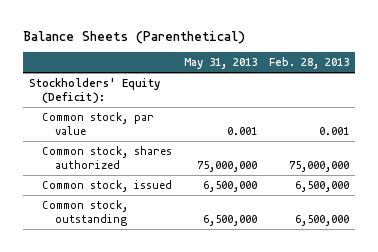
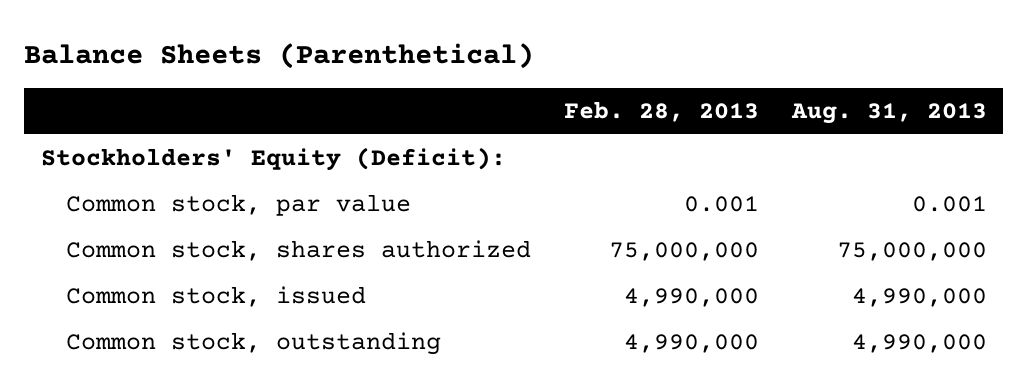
[184,58,258,70] May 31, 2013 -> none
none -> [790,103,987,125] Aug. 31, 2013
[295,181,350,193] 6,500,000 -> [623,288,759,308] 4,990,000
[295,214,350,226] 6,500,000 -> [623,334,759,354] 4,990,000

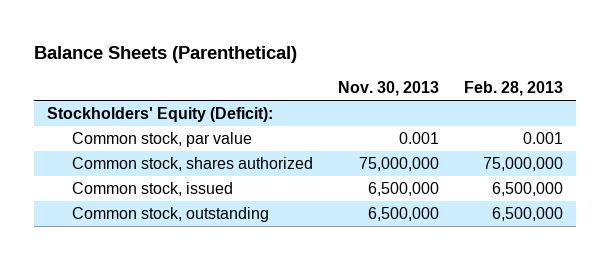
[790,103,987,125] Aug. 31, 2013 -> none
none -> [337,81,439,97] Nov. 30, 2013
[623,288,759,308] 4,990,000 -> [492,182,564,197] 6,500,000
[623,334,759,354] 4,990,000 -> [492,207,564,222] 6,500,000

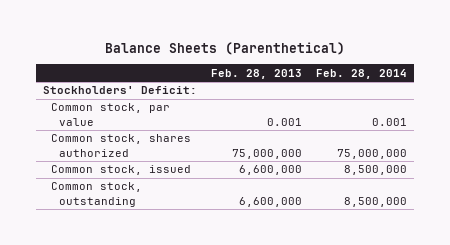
[337,81,439,97] Nov. 30, 2013 -> none
none -> [315,68,407,79] Feb. 28, 2014
[46,107,273,123] Stockholders' Equity (Deficit): -> [43,86,198,95] Stockholders' Deficit:
[492,182,564,197] 6,500,000 -> [238,165,302,176] 6,600,000
[492,207,564,222] 6,500,000 -> [238,196,302,207] 6,600,000

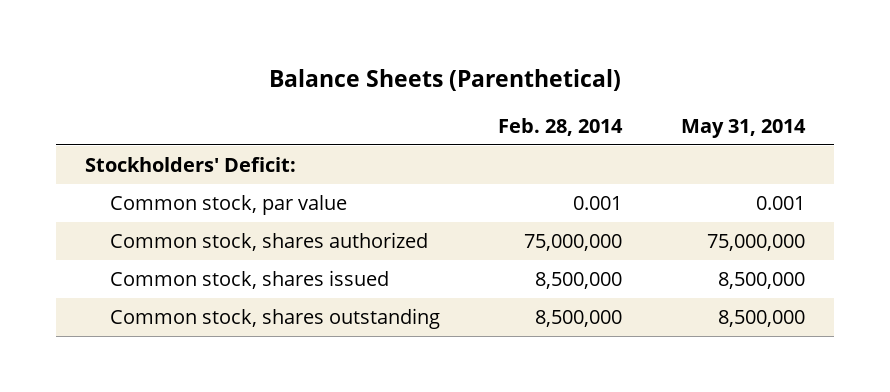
[210,68,302,79] Feb. 28, 2013 -> none
none -> [680,118,806,138] May 31, 2014
[50,165,191,176] Common stock, issued -> [109,270,389,290] Common stock, shares issued
[50,182,142,207] Common stock, outstanding -> [109,308,440,330] Common stock, shares outstanding

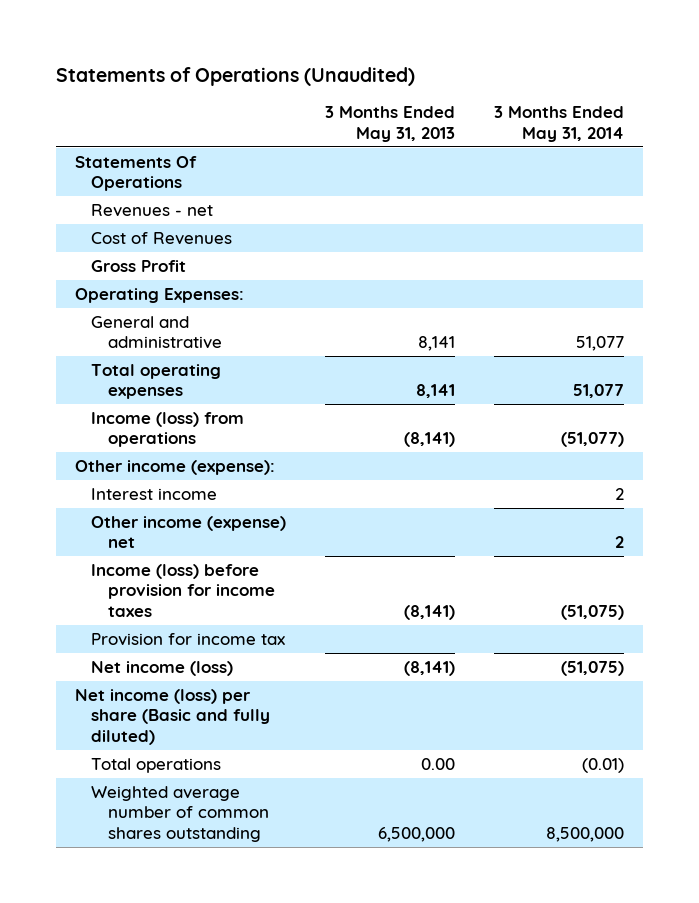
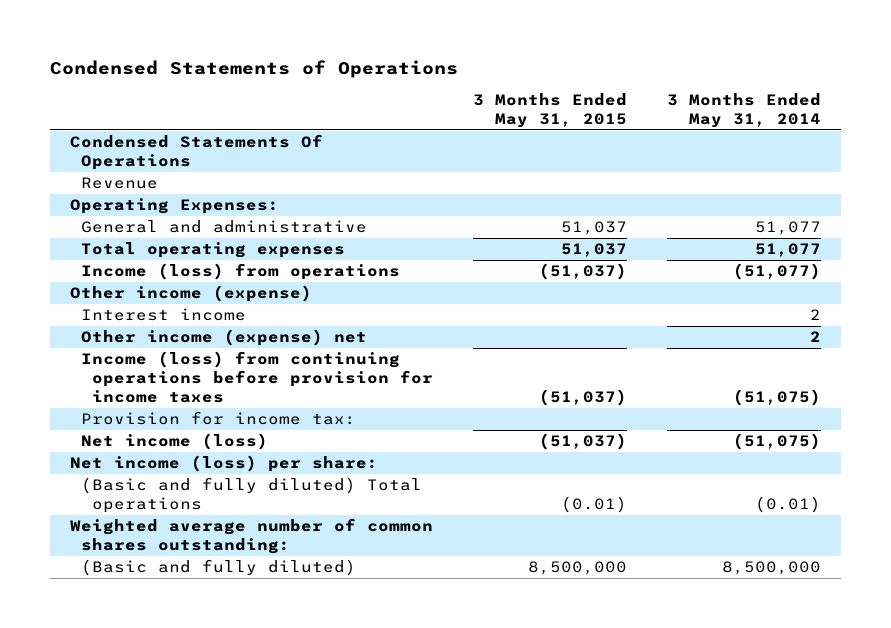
[55,66,415,86] Statements of Operations (Unaudited) -> [50,59,459,78] Condensed Statements of Operations
[325,106,456,142] 3 Months Ended May 31, 2013 -> none
none -> [473,93,628,128] 3 Months Ended May 31, 2015
[91,231,233,245] Cost of Revenues -> none
[91,259,187,272] Gross Profit -> none
[74,155,197,192] Statements Of Operations -> [70,134,324,171] Condensed Statements Of Operations
[91,203,214,217] Revenues - net -> [81,177,159,190] Revenue
[74,459,275,475] Other income (expense): -> [70,285,313,303] Other income (expense)
[91,563,275,617] Income (loss) before provision for income taxes -> [81,351,433,403] Income (loss) from continuing operations before provision for income taxes
[91,632,286,646] Provision for income tax -> [81,411,357,426] Provision for income tax:
[74,688,271,745] Net income (loss) per share (Basic and fully diluted) -> [70,455,379,473] Net income (loss) per share:
[91,757,222,773] Total operations -> [81,477,423,514] (Basic and fully diluted) Total operations
none -> [70,518,434,555] Weighted average number of common shares outstanding:
[91,785,269,842] Weighted average number of common shares outstanding -> [81,559,357,577] (Basic and fully diluted)

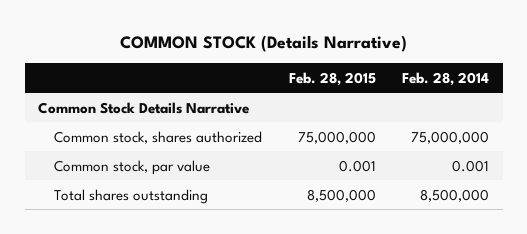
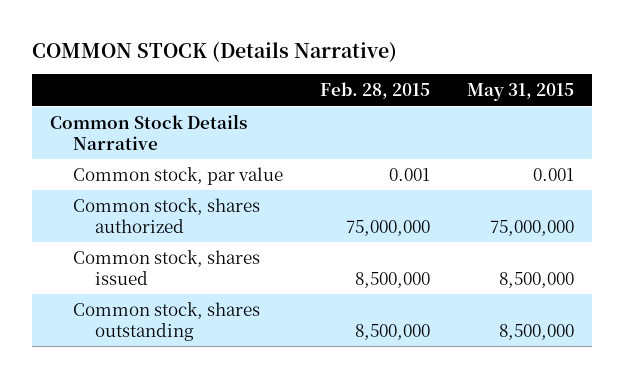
[402,71,490,86] Feb. 28, 2014 -> none
none -> [466,83,574,102] May 31, 2015
[53,130,262,144] Common stock, shares authorized -> [72,197,260,234] Common stock, shares authorized
none -> [72,249,260,286] Common stock, shares issued
[53,188,208,204] Total shares outstanding -> [72,301,260,342] Common stock, shares outstanding

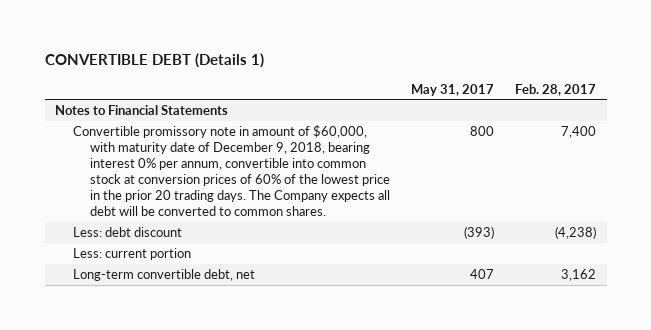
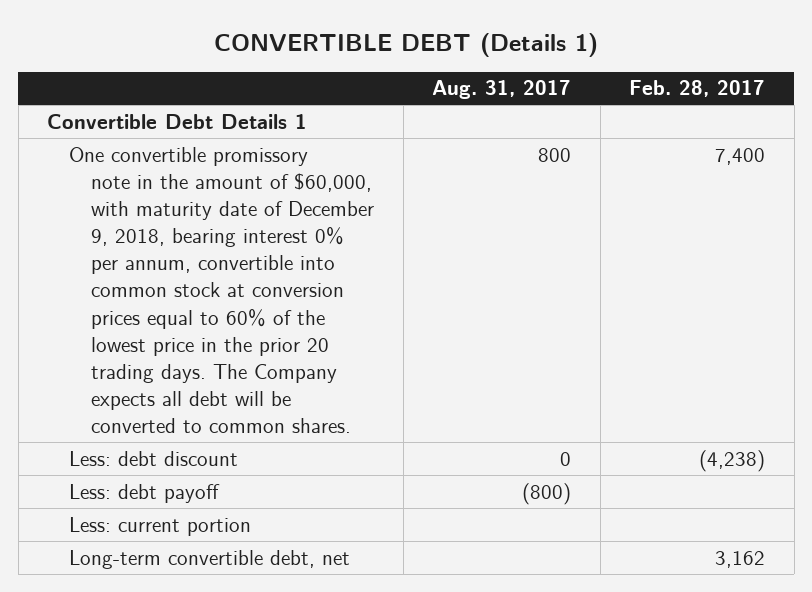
[411,83,495,96] May 31, 2017 -> none
none -> [432,80,572,100] Aug. 31, 2017
[55,105,229,116] Notes to Financial Statements -> none
none -> [47,113,308,129] Convertible Debt Details 1
[72,125,391,216] Convertible promissory note in amount of $60,000, with maturity date of December 9, 2018, bearing interest 0% per annum, convertible into common stock at conversion prices of 60% of the lowest price in the prior 20 trading days. The Company expects all debt will be converted to common shares. -> [69,146,375,434] One convertible promissory note in the amount of $60,000, with maturity date of December 9, 2018, bearing interest 0% per annum, convertible into common stock at conversion prices equal to 60% of the lowest price in the prior 20 trading days. The Company expects all debt will be converted to common shares.
none -> [69,483,221,503] Less: debt payoff

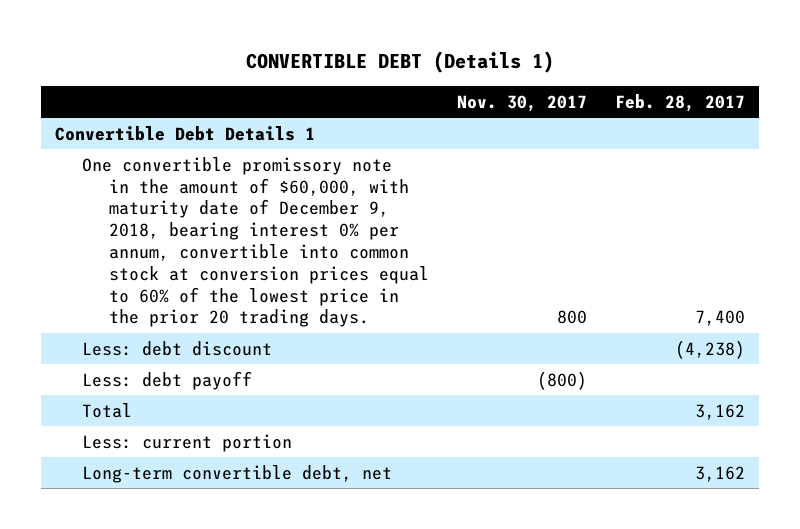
[432,80,572,100] Aug. 31, 2017 -> none
none -> [456,94,587,112] Nov. 30, 2017
[69,146,375,434] One convertible promissory note in the amount of $60,000, with maturity date of December 9, 2018, bearing interest 0% per annum, convertible into common stock at conversion prices equal to 60% of the lowest price in the prior 20 trading days. The Company expects all debt will be converted to common shares. -> [81,156,429,328] One convertible promissory note in the amount of $60,000, with maturity date of December 9, 2018, bearing interest 0% per annum, convertible into common stock at conversion prices equal to 60% of the lowest price in the prior 20 trading days.
none -> [81,402,132,418] Total

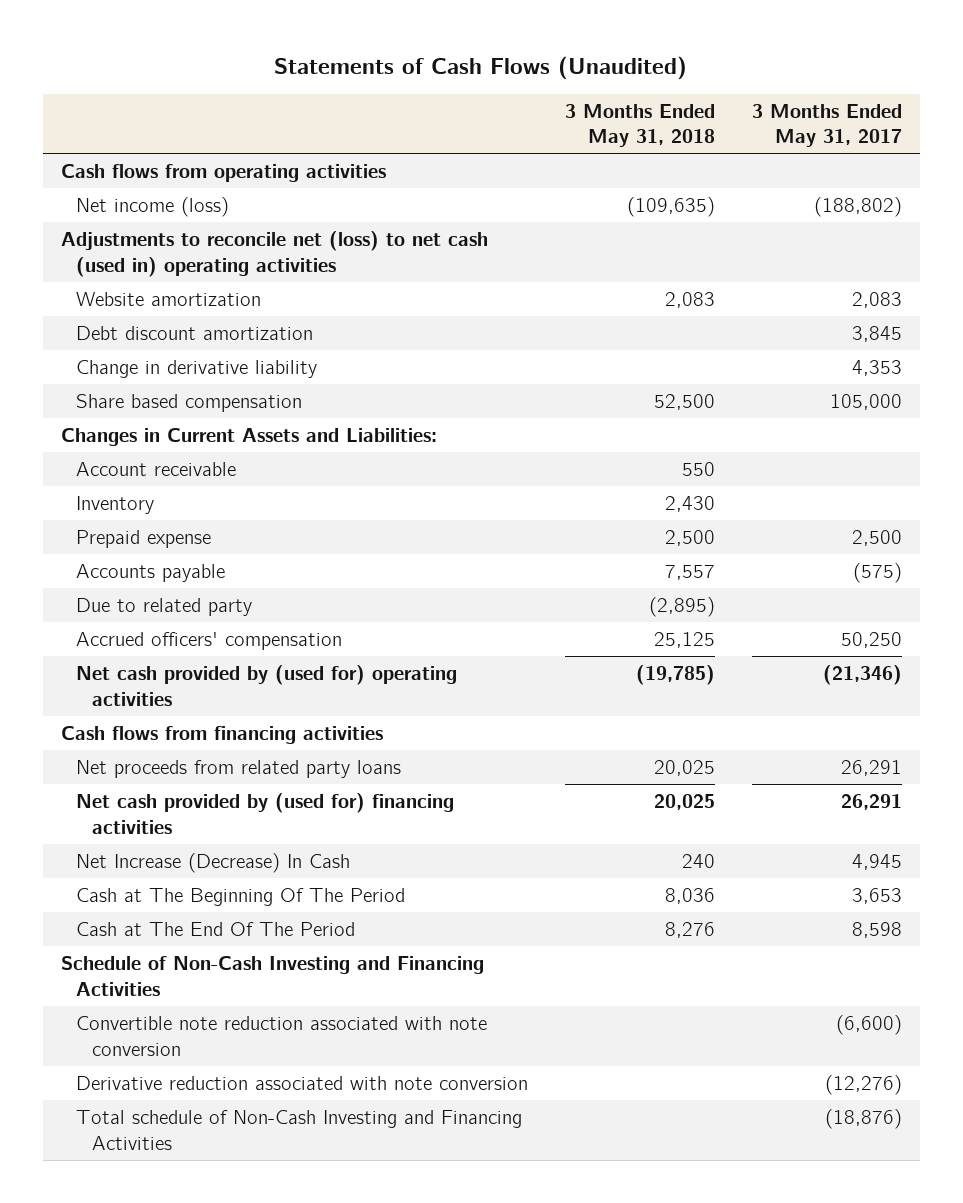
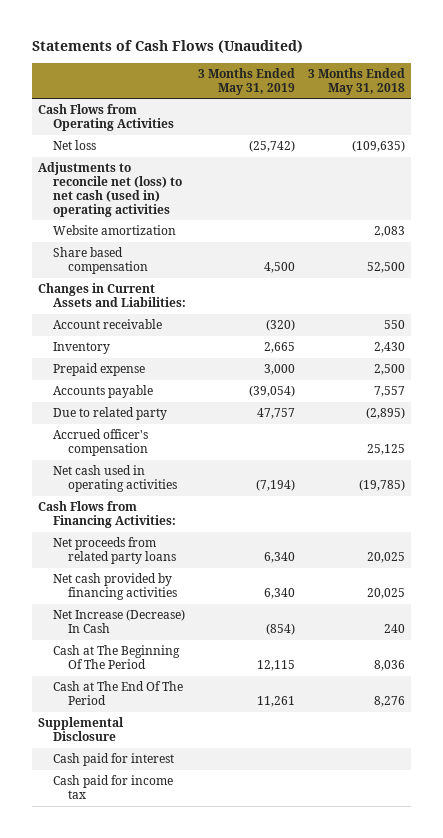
[752,103,903,148] 3 Months Ended May 31, 2017 -> none
none -> [198,67,296,95] 3 Months Ended May 31, 2019
[60,163,386,182] Cash flows from operating activities -> [37,104,175,132] Cash Flows from Operating Activities
[76,196,230,217] Net income (loss) -> [53,140,97,151] Net loss
[76,325,314,340] Debt discount amortization -> none
[76,359,318,378] Change in derivative liability -> none
[76,631,343,650] Accrued officers' compensation -> [53,429,149,457] Accrued officer's compensation
[76,664,458,706] Net cash provided by (used for) operating activities -> [53,465,178,493] Net cash used in operating activities
[60,725,383,744] Cash flows from financing activities -> [37,501,177,529] Cash Flows from Financing Activities:
[76,792,455,834] Net cash provided by (used for) financing activities -> [53,573,178,601] Net cash provided by financing activities
[60,955,484,996] Schedule of Non-Cash Investing and Financing Activities -> none
[76,1015,488,1056] Convertible note reduction associated with note conversion -> none
[76,1075,529,1090] Derivative reduction associated with note conversion -> none
[76,1109,523,1150] Total schedule of Non-Cash Investing and Financing Activities -> none
none -> [37,717,124,742] Supplemental Disclosure
none -> [53,753,175,767] Cash paid for interest
none -> [53,775,174,800] Cash paid for income tax

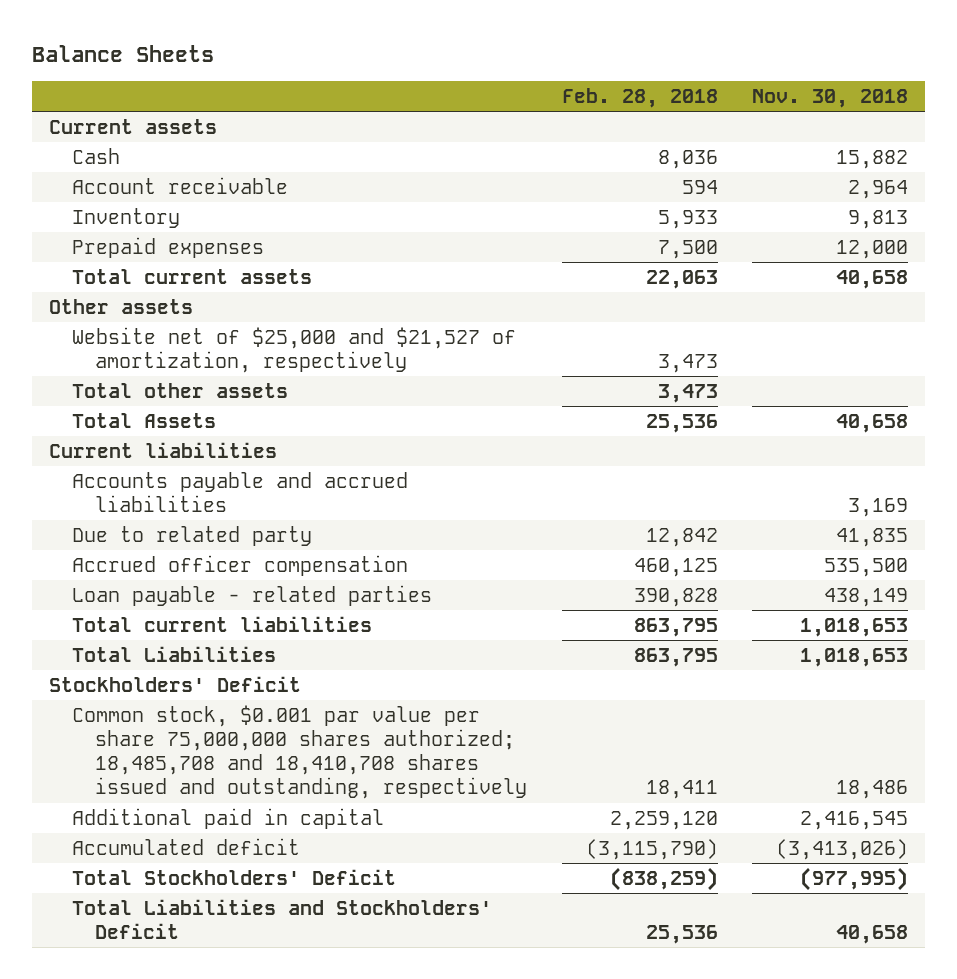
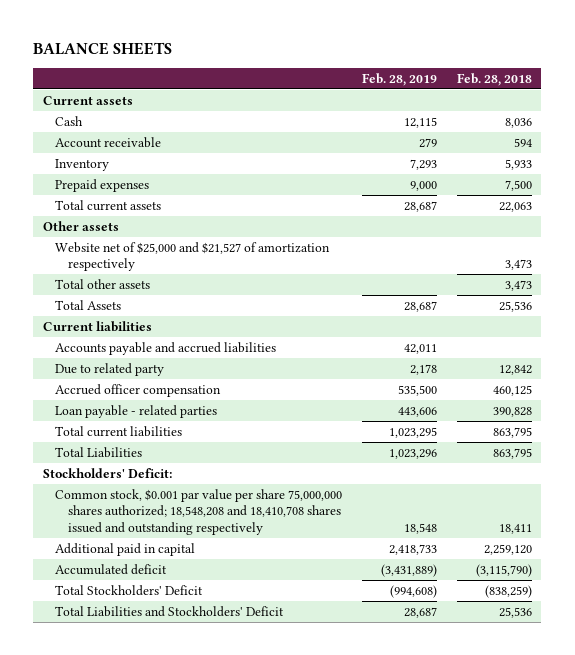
[31,44,214,62] Balance Sheets -> [33,42,173,56] BALANCE SHEETS
[751,89,908,109] Nov. 30, 2018 -> none
none -> [362,72,438,86] Feb. 28, 2019
[72,326,517,374] Website net of $25,000 and $21,527 of amortization, respectively -> [55,241,331,272] Website net of $25,000 and $21,527 of amortization respectively
[49,675,302,692] Stockholders' Deficit -> [42,467,172,478] Stockholders' Deficit:
[72,704,528,800] Common stock, $0.001 par value per share 75,000,000 shares authorized; 18,485,708 and 18,410,708 shares issued and outstanding, respectively -> [55,488,343,535] Common stock, $0.001 par value per share 75,000,000 shares authorized; 18,548,208 and 18,410,708 shares issued and outstanding respectively

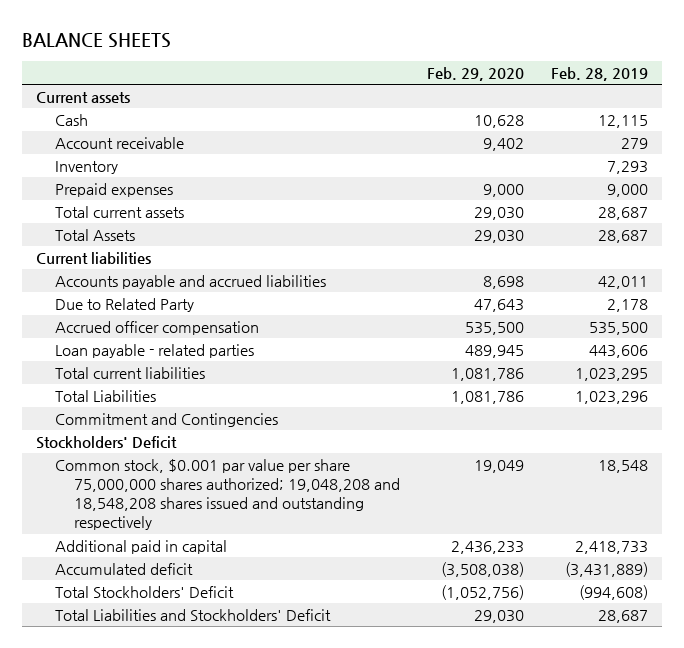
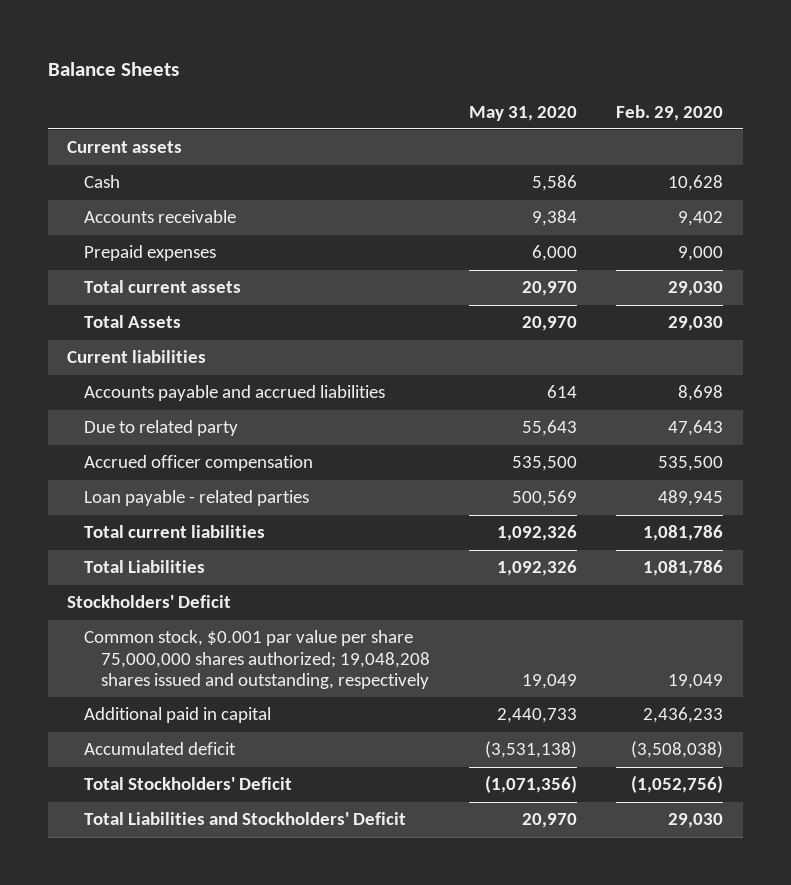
[22,32,172,48] BALANCE SHEETS -> [47,61,179,76] Balance Sheets
[550,66,648,81] Feb. 28, 2019 -> none
none -> [469,105,578,121] May 31, 2020
[54,160,118,174] Inventory -> none
[54,136,184,149] Account receivable -> [83,210,236,224] Accounts receivable
[54,297,194,312] Due to Related Party -> [83,420,238,437] Due to related party
[54,412,278,427] Commitment and Contingencies -> none
[54,458,400,531] Common stock, $0.001 par value per share 75,000,000 shares authorized; 19,048,208 and 18,548,208 shares issued and outstanding respectively -> [83,630,430,690] Common stock, $0.001 par value per share 75,000,000 shares authorized; 19,048,208 shares issued and outstanding, respectively

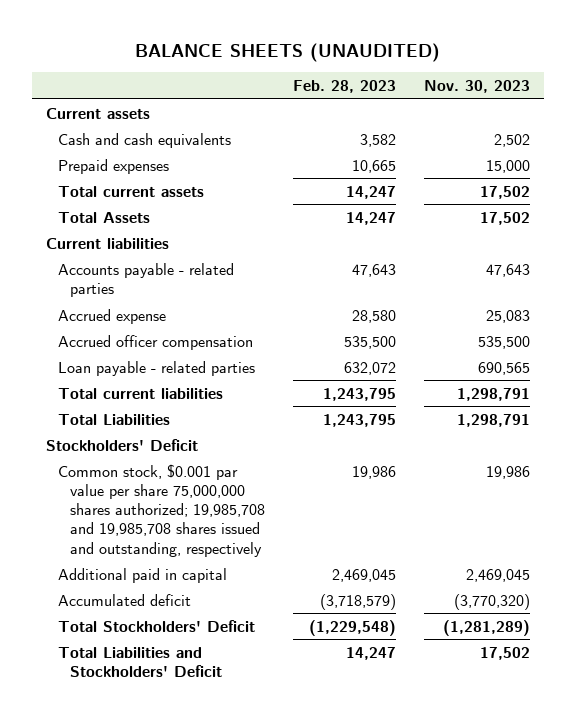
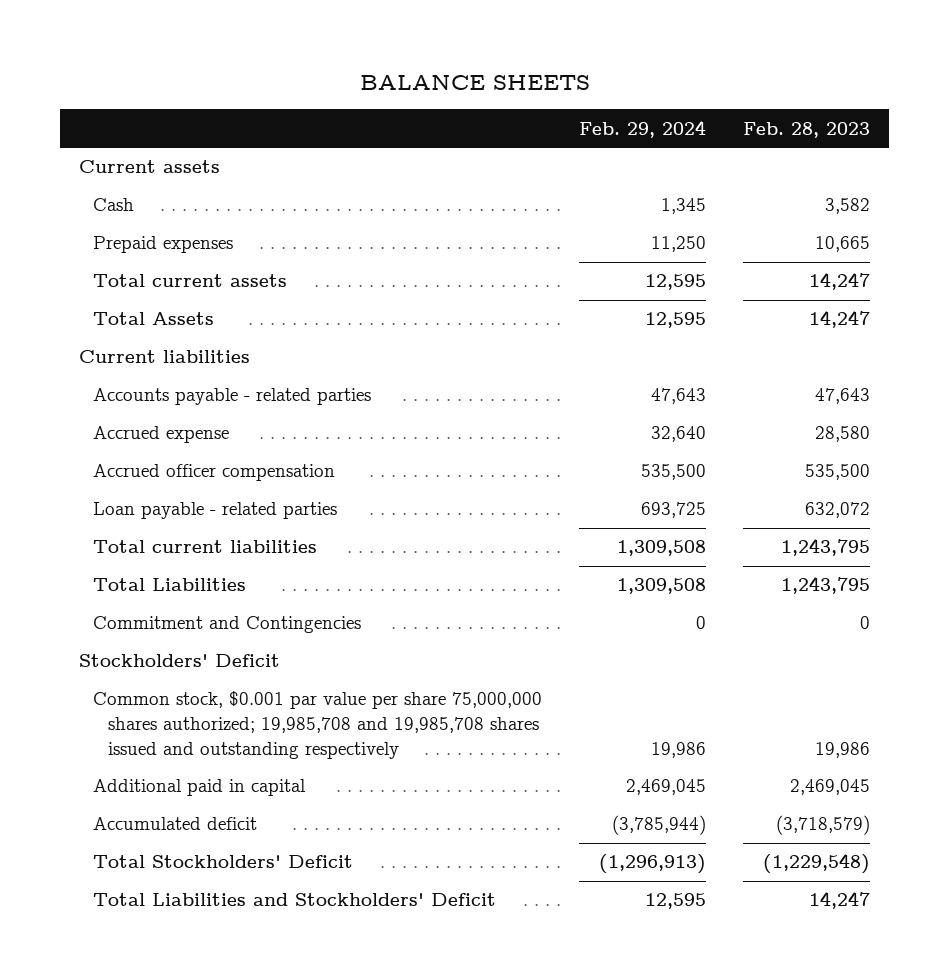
[135,42,441,62] BALANCE SHEETS (UNAUDITED) -> [359,75,590,91] BALANCE SHEETS
[424,79,531,93] Nov. 30, 2023 -> none
none -> [579,119,707,138] Feb. 29, 2024
[58,132,232,148] Cash and cash equivalents -> [93,198,135,212] Cash
none -> [93,616,362,634] Commitment and Contingencies
[58,463,266,557] Common stock, $0.001 par value per share 75,000,000 shares authorized; 19,985,708 and 19,985,708 shares issued and outstanding, respectively -> [93,691,543,759] Common stock, $0.001 par value per share 75,000,000 shares authorized; 19,985,708 and 19,985,708 shares issued and outstanding respectively

